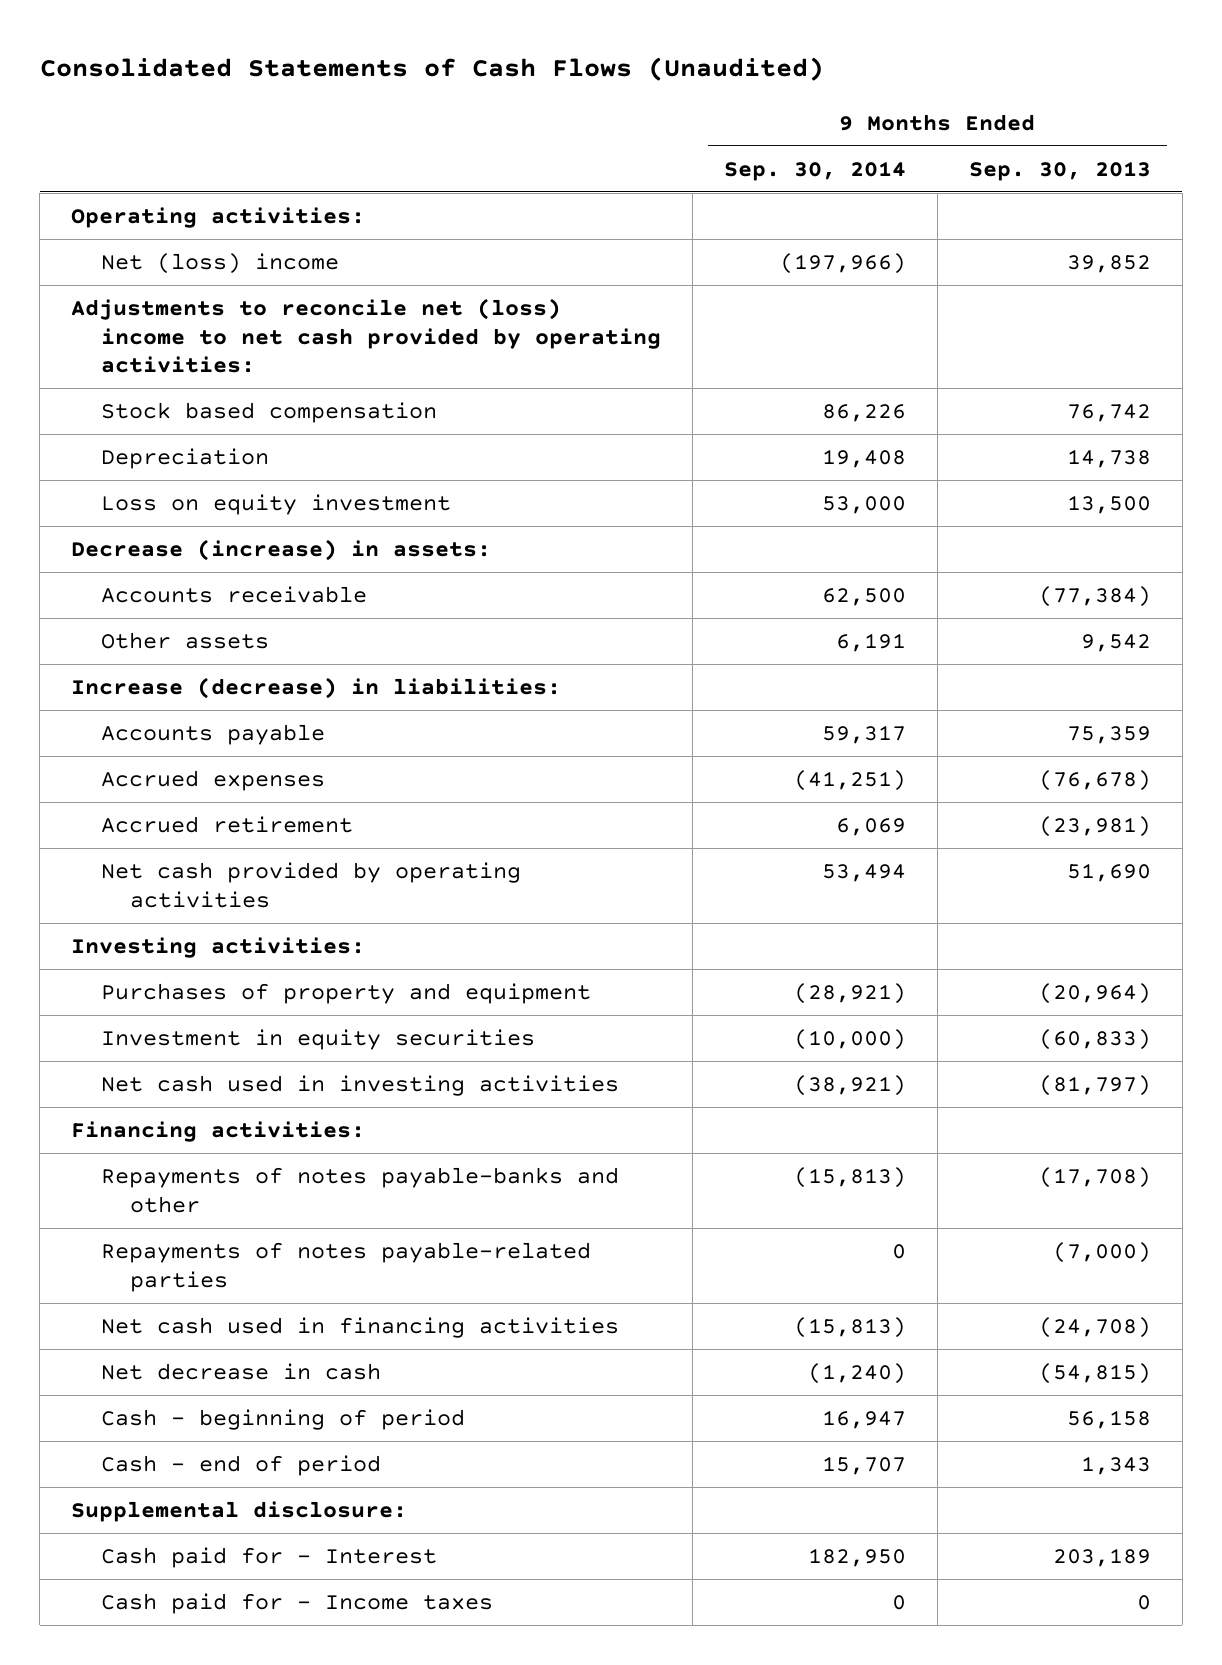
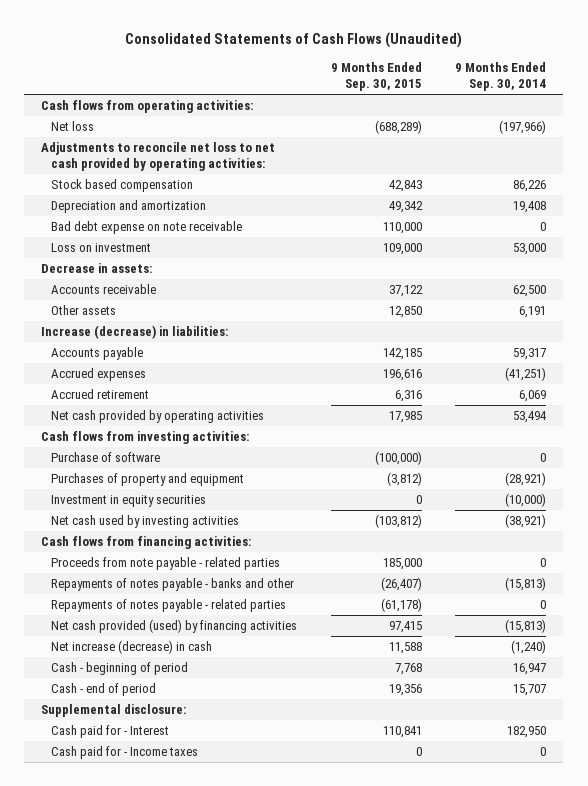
[968,160,1151,181] Sep. 30, 2013 -> none
none -> [330,62,422,92] 9 Months Ended Sep. 30, 2015
[71,206,366,228] Operating activities: -> [41,100,254,114] Cash flows from operating activities:
[100,252,339,274] Net (loss) income -> [51,121,95,132] Net loss
[71,297,661,374] Adjustments to reconcile net (loss) income to net cash provided by operating activities: -> [41,142,276,171] Adjustments to reconcile net loss to net cash provided by operating activities:
[100,447,269,469] Depreciation -> [51,200,207,214] Depreciation and amortization
none -> [51,221,243,235] Bad debt expense on note receivable
[100,493,451,515] Loss on equity investment -> [51,243,152,253] Loss on investment
[71,538,492,561] Decrease (increase) in assets: -> [41,263,153,274] Decrease in assets:
[71,936,366,958] Investing activities: -> [41,431,250,445] Cash flows from investing activities:
none -> [51,452,161,463] Purchase of software
[100,1074,619,1096] Net cash used in investing activities -> [51,515,240,529] Net cash used by investing activities
[71,1120,366,1142] Financing activities: -> [41,536,252,550] Cash flows from financing activities:
none -> [51,557,281,571] Proceeds from note payable - related parties
[100,1166,619,1213] Repayments of notes payable-banks and other -> [51,578,295,592] Repayments of notes payable - banks and other
[100,1241,591,1292] Repayments of notes payable-related parties -> [51,599,287,613] Repayments of notes payable - related parties
[100,1316,619,1338] Net cash used in financing activities -> [51,619,298,634] Net cash provided (used) by financing activities
[100,1362,381,1380] Net decrease in cash -> [51,640,213,655] Net increase (decrease) in cash

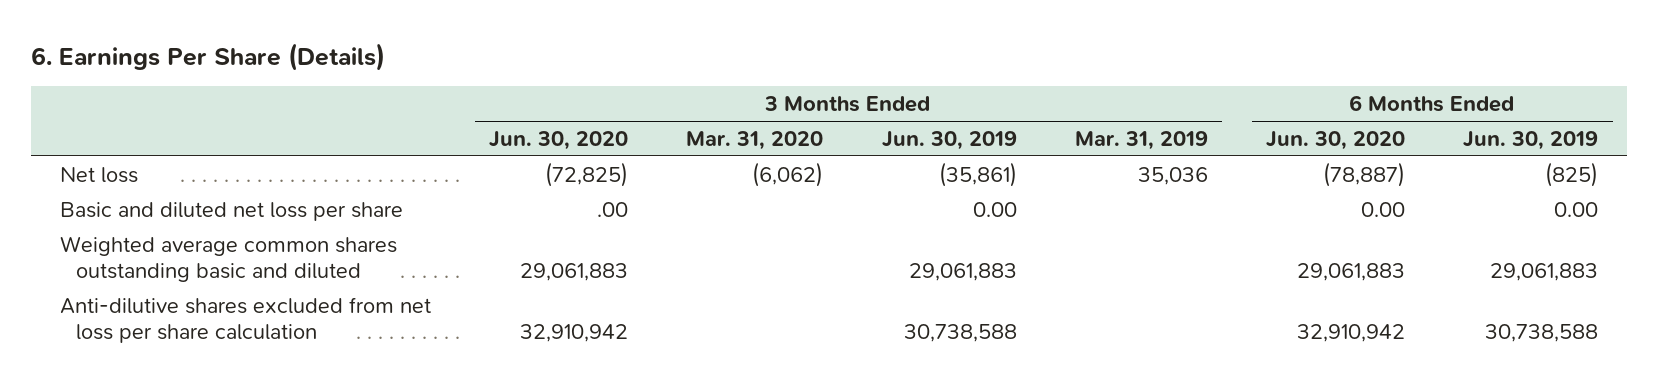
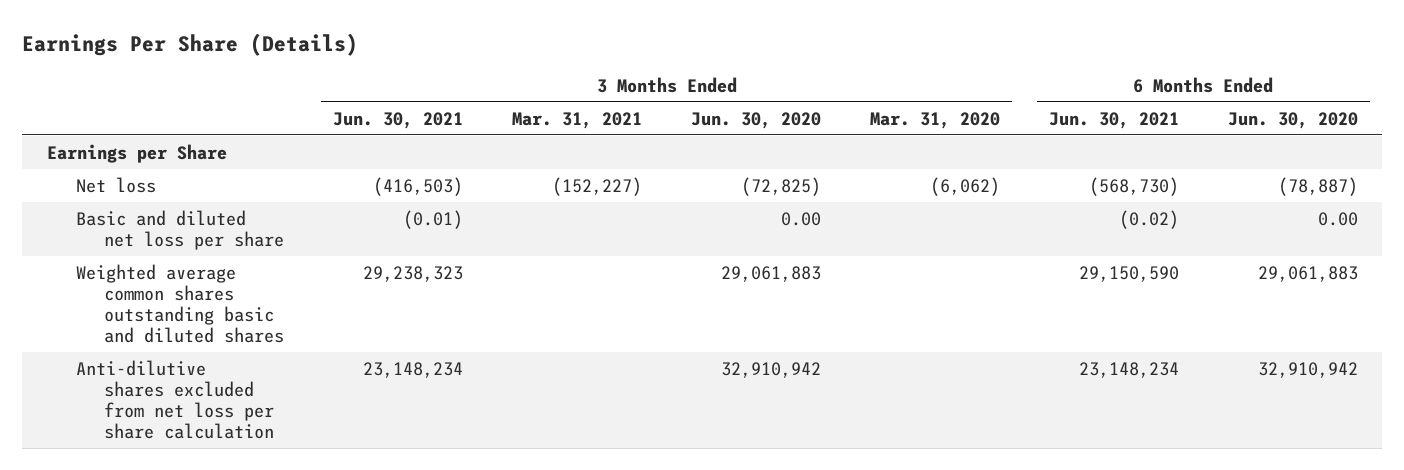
[30,42,385,71] 6. Earnings Per Share (Details) -> [22,32,359,56] Earnings Per Share (Details)
[881,130,1017,150] Jun. 30, 2019 -> none
[1074,130,1208,150] Mar. 31, 2019 -> none
[1463,130,1599,150] Jun. 30, 2019 -> none
none -> [333,111,464,129] Jun. 30, 2021
none -> [512,111,643,129] Mar. 31, 2021
none -> [1048,111,1179,129] Jun. 30, 2021
none -> [46,143,227,163] Earnings per Share
[597,201,629,217] .00 -> [781,211,822,226] 0.00
[59,235,397,283] Weighted average common shares outstanding basic and diluted -> [75,263,285,343] Weighted average common shares outstanding basic and diluted shares

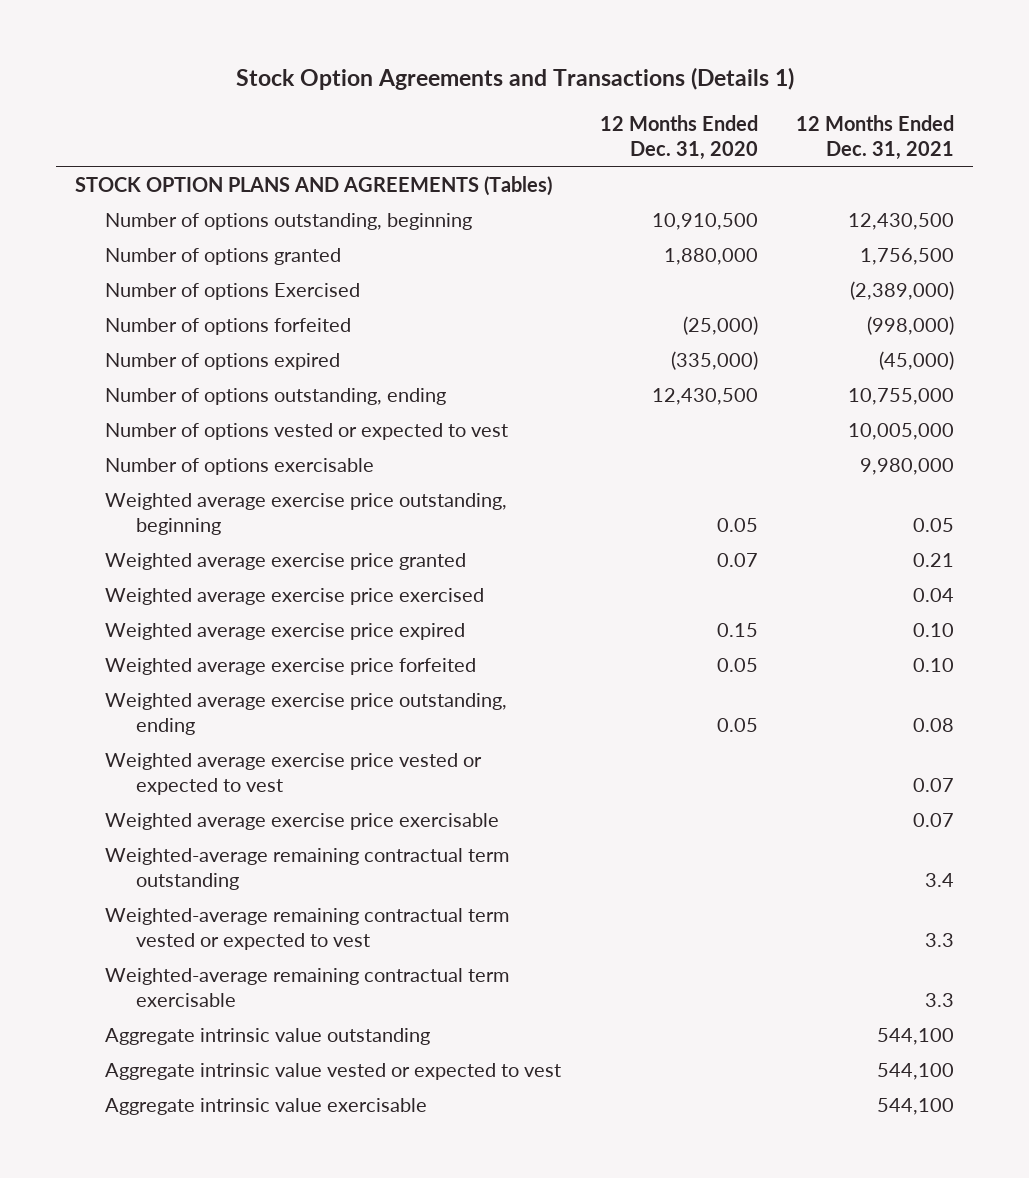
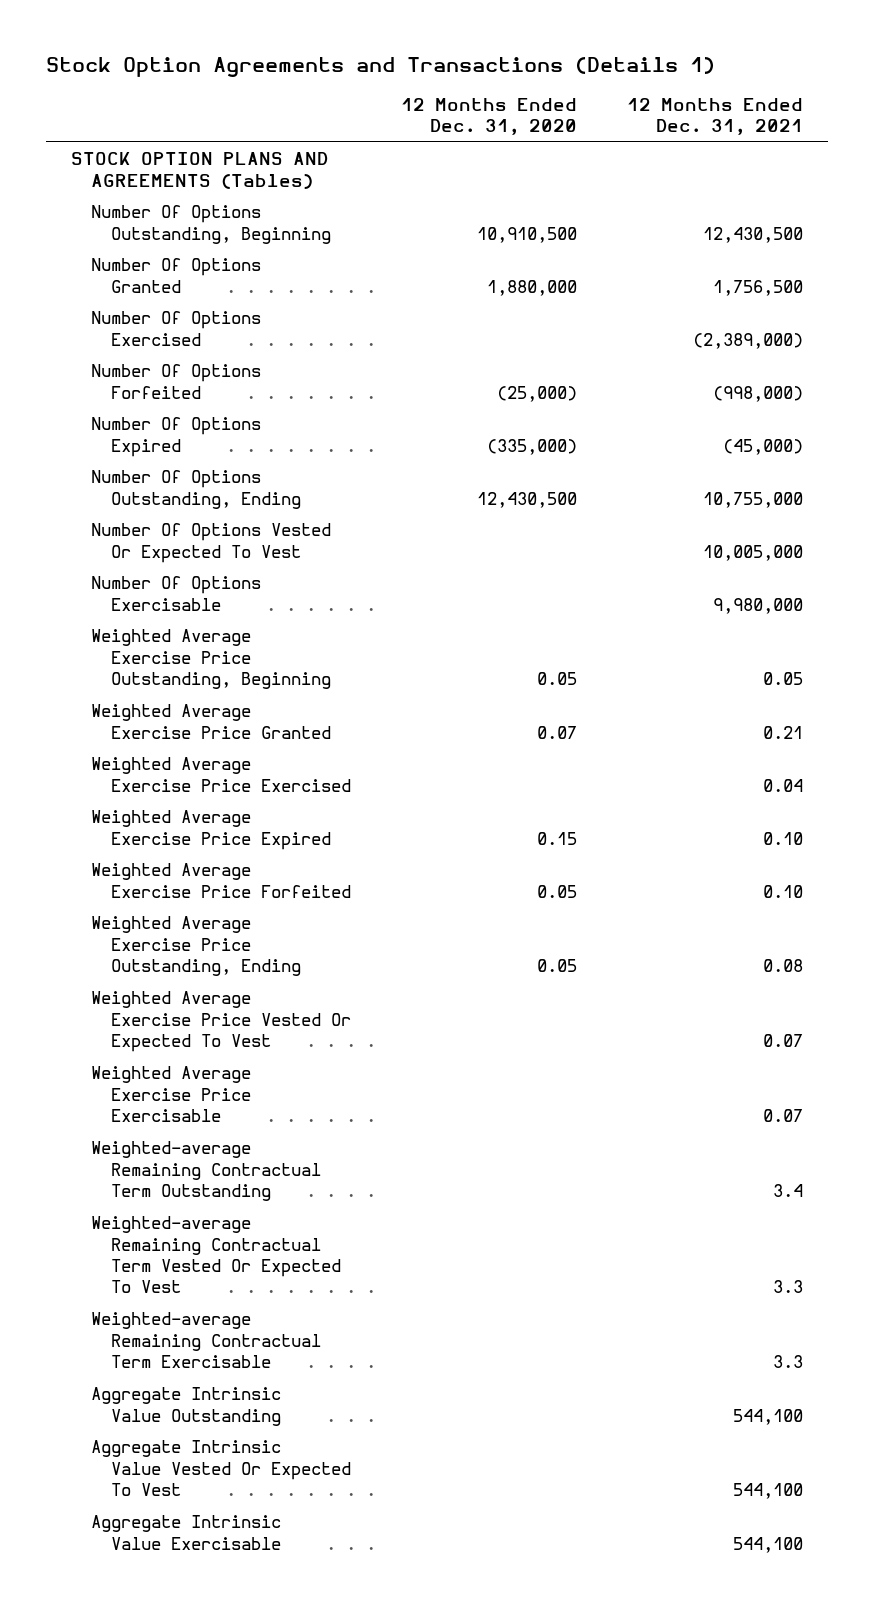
[105,212,473,230] Number of options outstanding, beginning -> [91,205,332,244] Number Of Options Outstanding, Beginning
[105,247,342,265] Number of options granted -> [91,258,262,293] Number Of Options Granted
[105,282,361,300] Number of options Exercised -> [91,311,262,346] Number Of Options Exercised
[105,317,352,335] Number of options forfeited -> [91,364,262,399] Number Of Options Forfeited
[105,352,341,370] Number of options expired -> [91,417,262,457] Number Of Options Expired
[105,387,447,405] Number of options outstanding, ending -> [91,470,302,509] Number Of Options Outstanding, Ending
[105,422,509,440] Number of options vested or expected to vest -> [91,523,332,563] Number Of Options Vested Or Expected To Vest
[105,457,375,475] Number of options exercisable -> [91,576,262,611] Number Of Options Exercisable
[105,492,508,535] Weighted average exercise price outstanding, beginning -> [91,629,332,689] Weighted Average Exercise Price Outstanding, Beginning
[105,552,467,570] Weighted average exercise price granted -> [91,704,332,739] Weighted Average Exercise Price Granted
[105,587,485,605] Weighted average exercise price exercised -> [91,757,352,792] Weighted Average Exercise Price Exercised
[105,622,466,640] Weighted average exercise price expired -> [91,810,332,850] Weighted Average Exercise Price Expired
[105,657,477,675] Weighted average exercise price forfeited -> [91,863,352,898] Weighted Average Exercise Price Forfeited
[105,692,508,735] Weighted average exercise price outstanding, ending -> [91,916,302,976] Weighted Average Exercise Price Outstanding, Ending
[105,752,483,795] Weighted average exercise price vested or expected to vest -> [91,991,352,1052] Weighted Average Exercise Price Vested Or Expected To Vest
[105,812,500,830] Weighted average exercise price exercisable -> [91,1066,252,1122] Weighted Average Exercise Price Exercisable
[105,847,510,890] Weighted-average remaining contractual term outstanding -> [91,1141,322,1201] Weighted-average Remaining Contractual Term Outstanding
[105,907,510,950] Weighted-average remaining contractual term vested or expected to vest -> [91,1216,342,1294] Weighted-average Remaining Contractual Term Vested Or Expected To Vest
[105,967,510,1007] Weighted-average remaining contractual term exercisable -> [91,1312,322,1368] Weighted-average Remaining Contractual Term Exercisable
[105,1027,431,1045] Aggregate intrinsic value outstanding -> [91,1387,282,1426] Aggregate Intrinsic Value Outstanding
[105,1062,562,1080] Aggregate intrinsic value vested or expected to vest -> [91,1440,352,1496] Aggregate Intrinsic Value Vested Or Expected To Vest
[105,1097,428,1115] Aggregate intrinsic value exercisable -> [91,1515,282,1550] Aggregate Intrinsic Value Exercisable

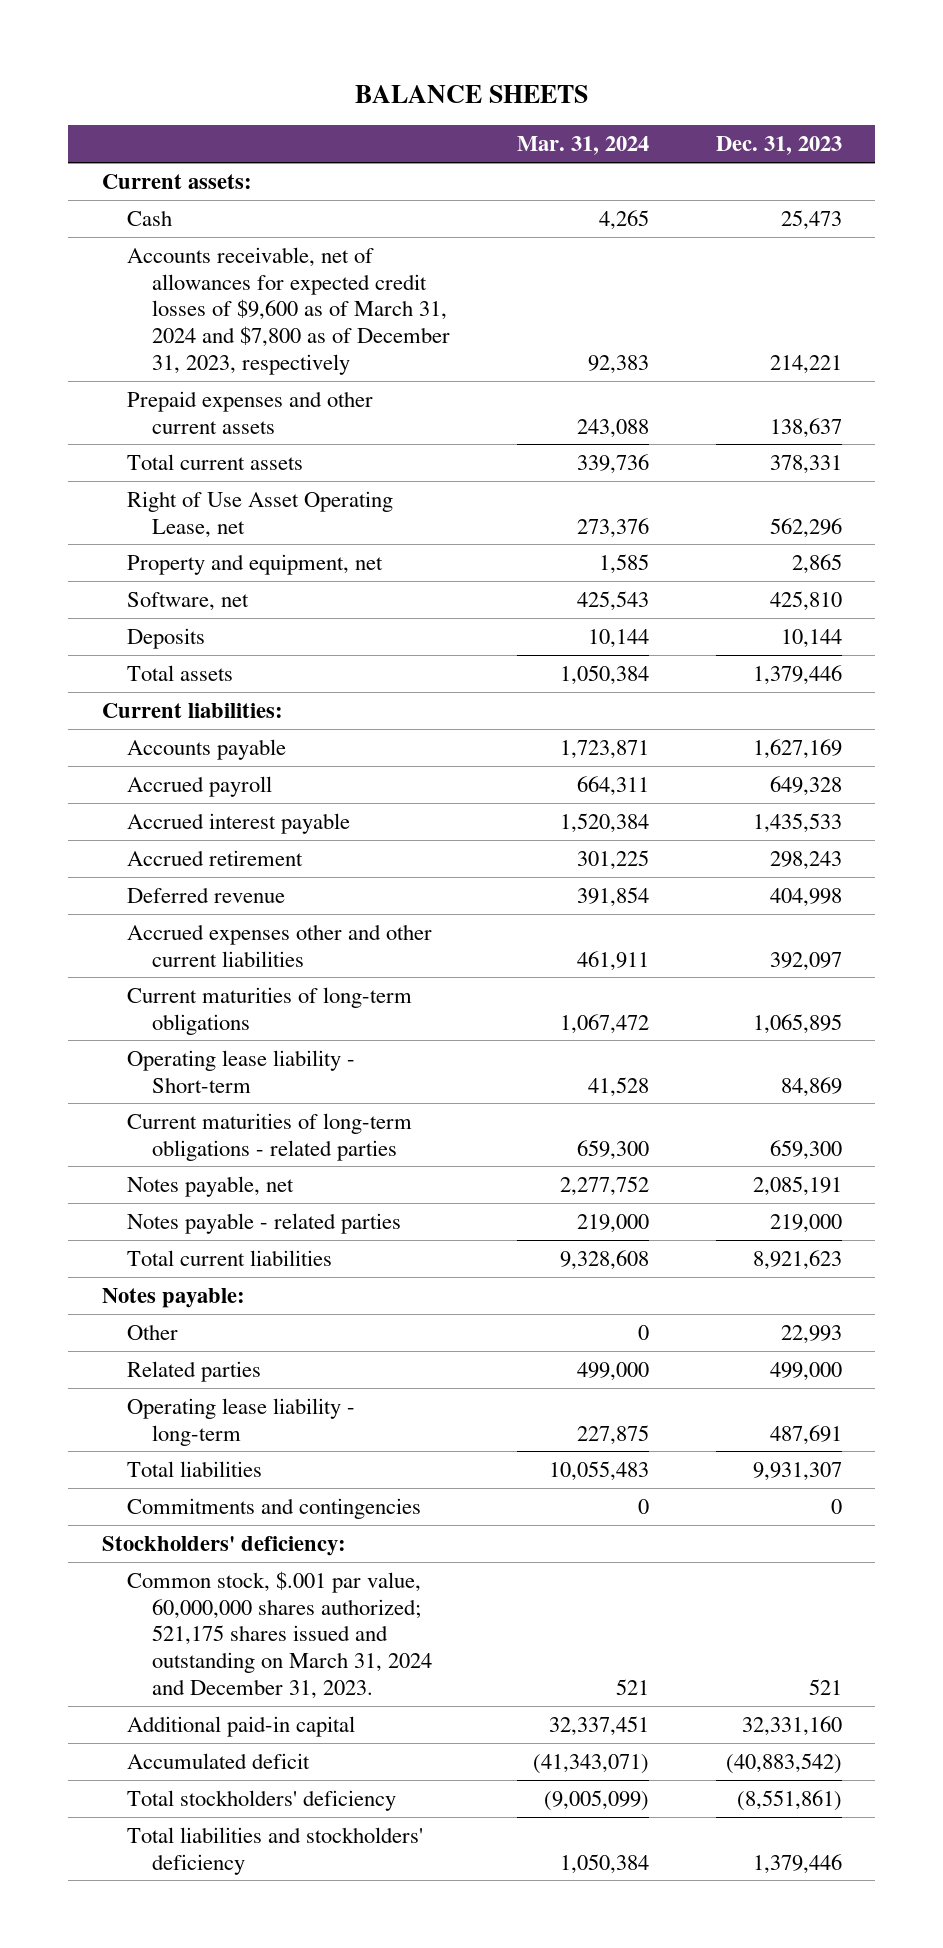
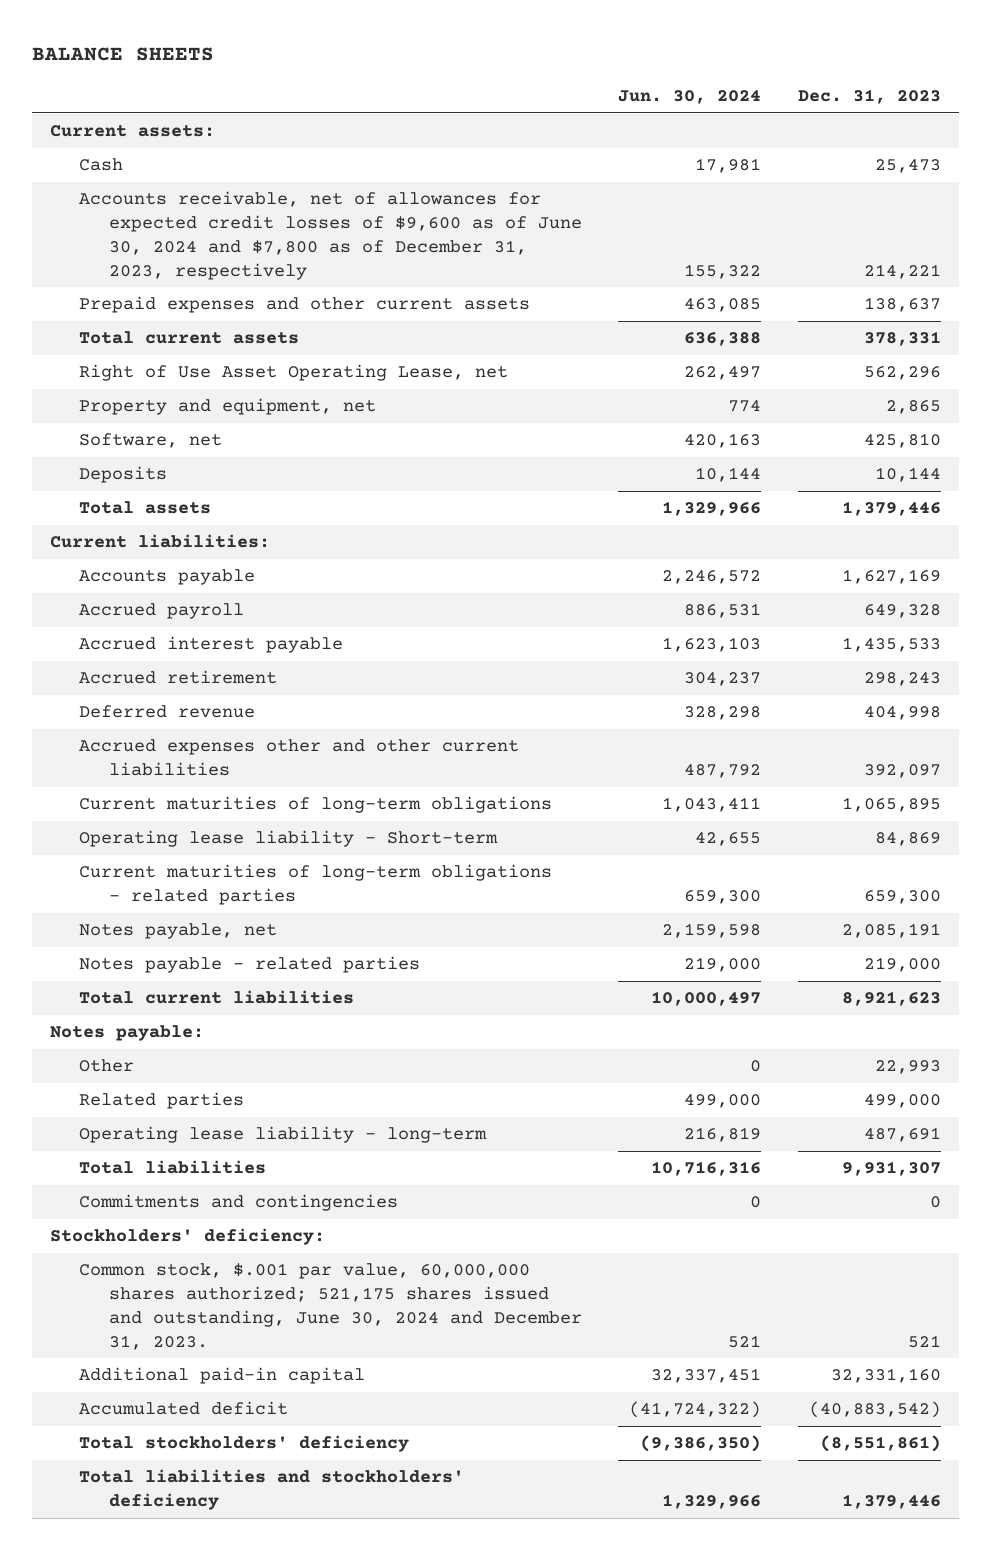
[516,136,649,156] Mar. 31, 2024 -> none
none -> [618,90,762,105] Jun. 30, 2024
[126,246,450,376] Accounts receivable, net of allowances for expected credit losses of $9,600 as of March 31, 2024 and $7,800 as of December 31, 2023, respectively -> [79,191,582,280] Accounts receivable, net of allowances for expected credit losses of $9,600 as of June 30, 2024 and $7,800 as of December 31, 2023, respectively
[126,1570,432,1700] Common stock, $.001 par value, 60,000,000 shares authorized; 521,175 shares issued and outstanding on March 31, 2024 and December 31, 2023. -> [79,1263,582,1350] Common stock, $.001 par value, 60,000,000 shares authorized; 521,175 shares issued and outstanding, June 30, 2024 and December 31, 2023.

